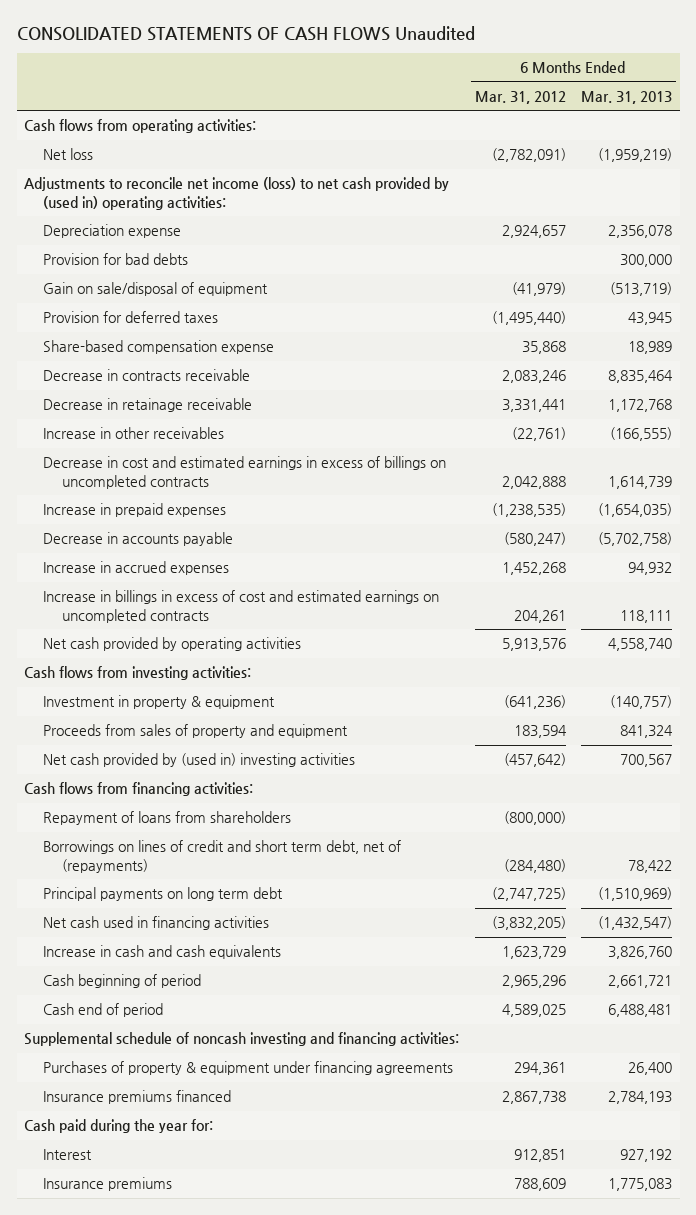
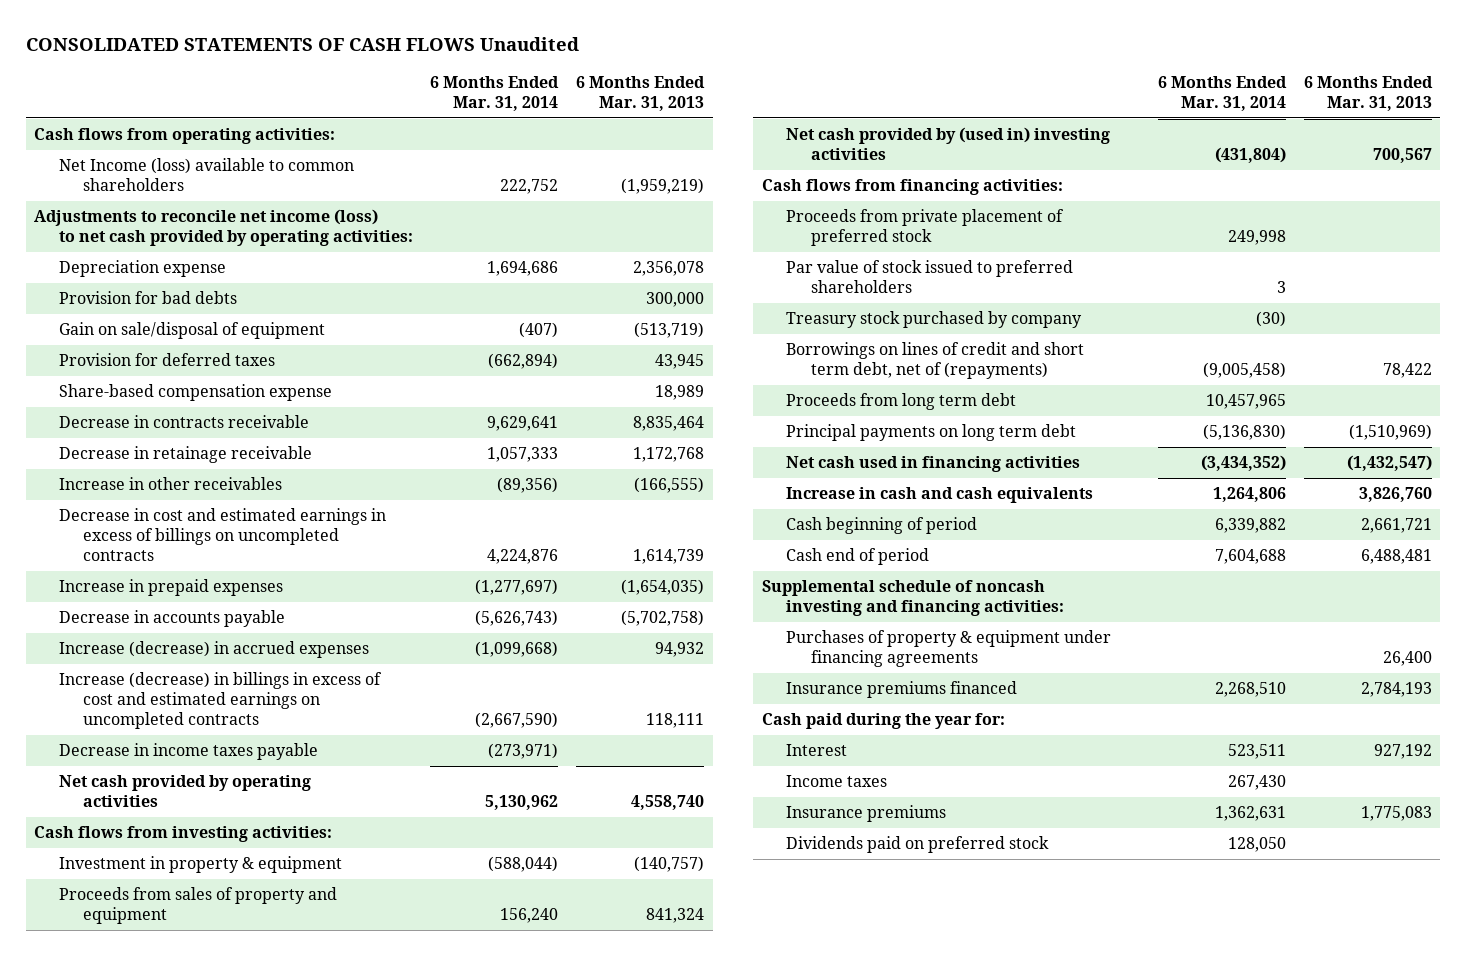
[474,90,566,104] Mar. 31, 2012 -> none
none -> [430,76,560,111] 6 Months Ended Mar. 31, 2014
[43,148,94,161] Net loss -> [58,158,354,192] Net Income (loss) available to common shareholders
[24,177,450,210] Adjustments to reconcile net income (loss) to net cash provided by (used in) operating activities: -> [34,209,413,247] Adjustments to reconcile net income (loss) to net cash provided by operating activities:
[43,561,230,576] Increase in accrued expenses -> [58,641,369,659] Increase (decrease) in accrued expenses
[43,590,440,623] Increase in billings in excess of cost and estimated earnings on uncompleted contracts -> [58,672,382,729] Increase (decrease) in billings in excess of cost and estimated earnings on uncompleted contracts
none -> [58,743,318,761] Decrease in income taxes payable
[43,811,292,826] Repayment of loans from shareholders -> none
none -> [786,209,1065,247] Proceeds from private placement of preferred stock
none -> [786,260,1074,294] Par value of stock issued to preferred shareholders
none -> [786,311,1083,329] Treasury stock purchased by company
none -> [786,393,1017,411] Proceeds from long term debt
none -> [786,775,888,788] Income taxes
none -> [786,836,1050,854] Dividends paid on preferred stock

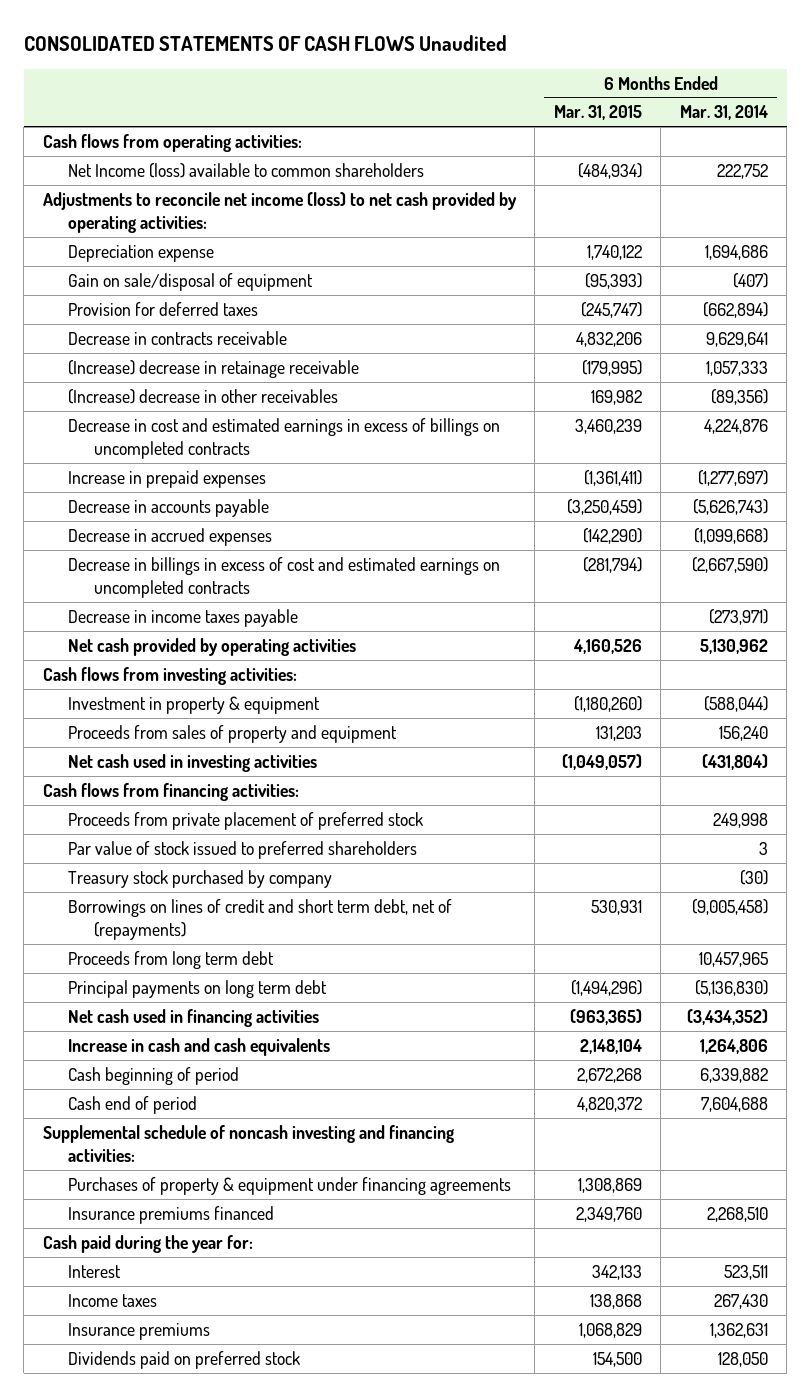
[576,76,706,111] 6 Months Ended Mar. 31, 2013 -> none
none -> [553,105,642,121] Mar. 31, 2015
[58,291,237,305] Provision for bad debts -> none
[58,384,332,402] Share-based compensation expense -> none
[58,446,312,464] Decrease in retainage receivable -> [68,359,360,378] (Increase) decrease in retainage receivable
[58,477,282,491] Increase in other receivables -> [68,388,339,404] (Increase) decrease in other receivables
[58,641,369,659] Increase (decrease) in accrued expenses -> [68,527,273,546] Decrease in accrued expenses
[58,672,382,729] Increase (decrease) in billings in excess of cost and estimated earnings on uncompleted contracts -> [68,556,501,598] Decrease in billings in excess of cost and estimated earnings on uncompleted contracts
[786,127,1111,161] Net cash provided by (used in) investing activities -> [68,753,318,772] Net cash used in investing activities

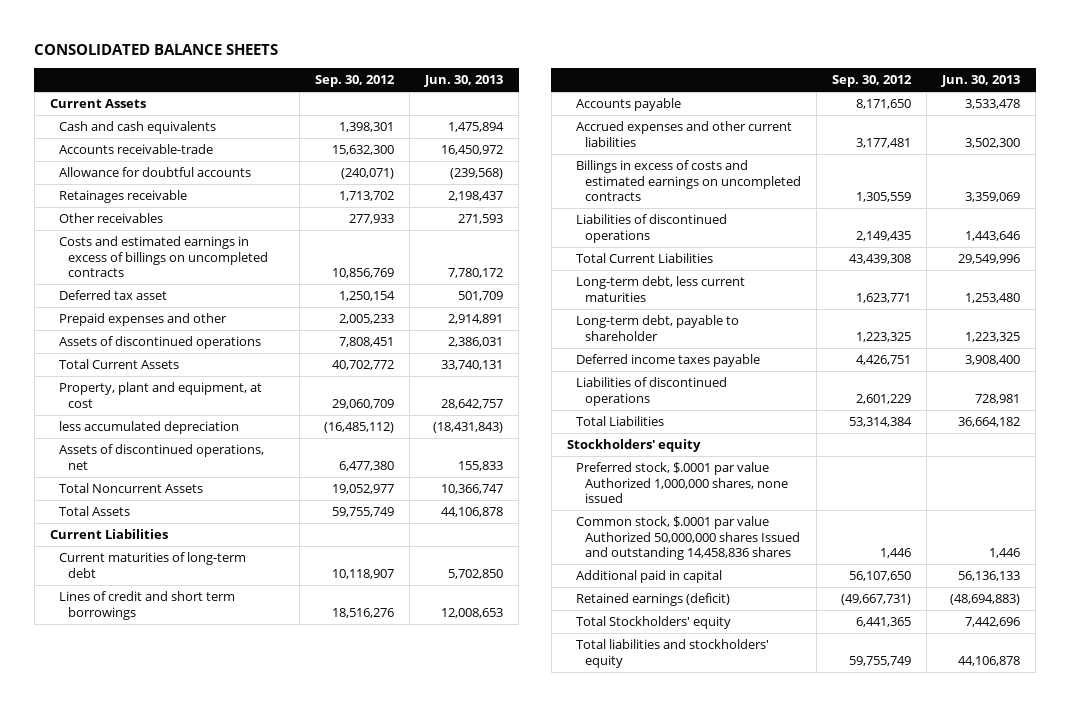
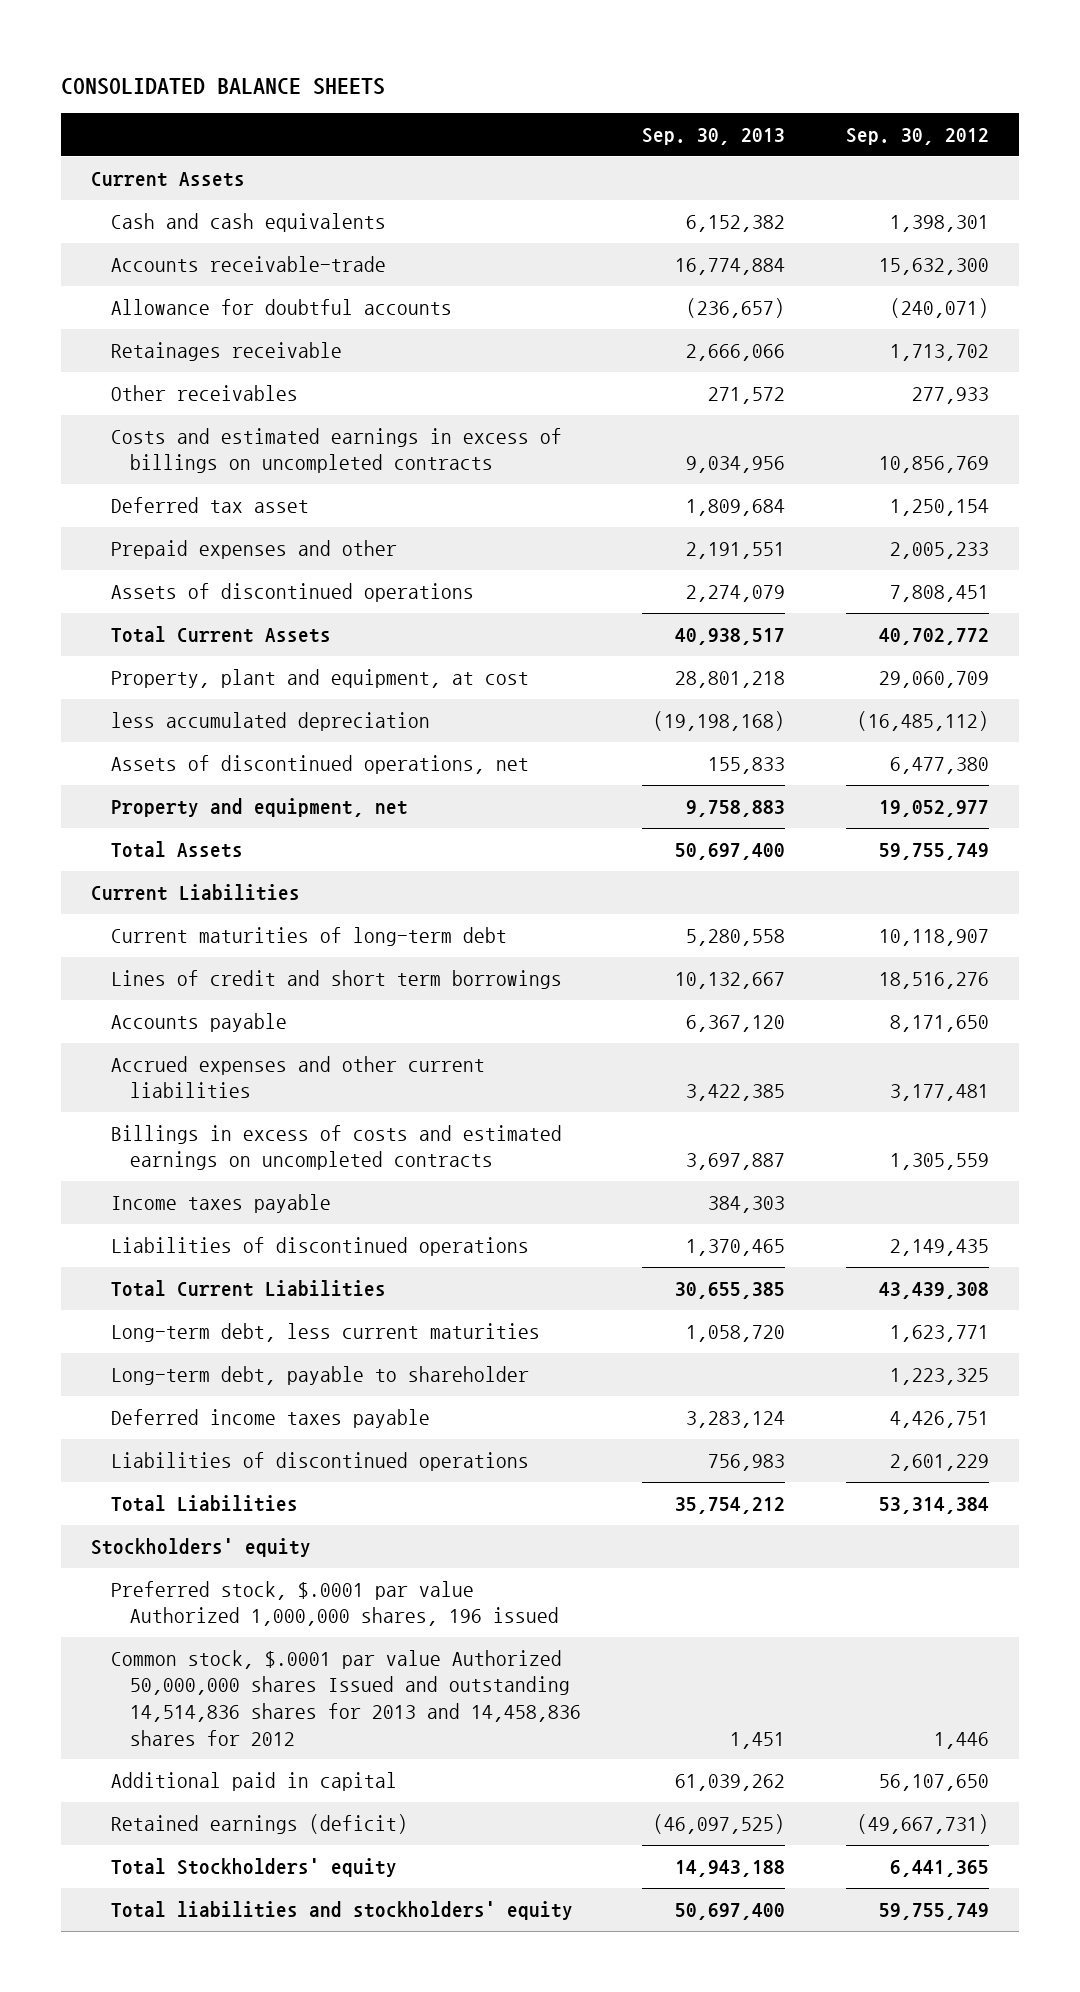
[424,75,504,88] Jun. 30, 2013 -> none
none -> [641,128,785,146] Sep. 30, 2013
[59,483,204,494] Total Noncurrent Assets -> [110,797,408,817] Property and equipment, net
none -> [110,1193,331,1213] Income taxes payable
[576,462,789,503] Preferred stock, $.0001 par value Authorized 1,000,000 shares, none issued -> [110,1580,559,1627] Preferred stock, $.0001 par value Authorized 1,000,000 shares, 196 issued
[576,516,801,560] Common stock, $.0001 par value Authorized 50,000,000 shares Issued and outstanding 14,458,836 shares -> [110,1649,581,1746] Common stock, $.0001 par value Authorized 50,000,000 shares Issued and outstanding 14,514,836 shares for 2013 and 14,458,836 shares for 2012

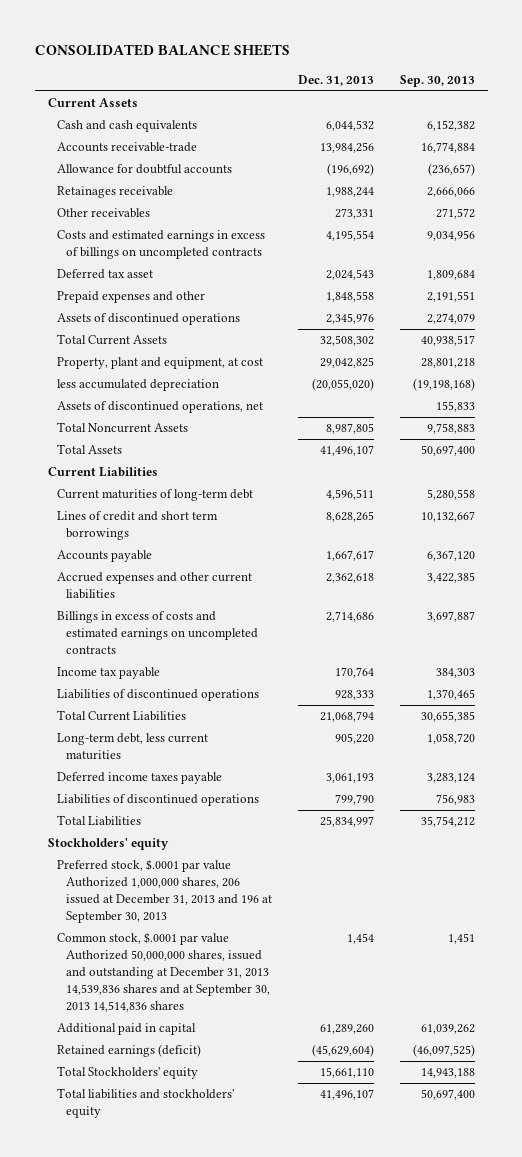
[845,128,989,146] Sep. 30, 2012 -> none
none -> [297,74,374,86] Dec. 31, 2013
[110,797,408,817] Property and equipment, net -> [56,422,188,434] Total Noncurrent Assets
[110,1193,331,1213] Income taxes payable -> [56,667,160,680] Income tax payable
[110,1365,529,1385] Long-term debt, payable to shareholder -> none
[110,1580,559,1627] Preferred stock, $.0001 par value Authorized 1,000,000 shares, 196 issued -> [56,859,273,923] Preferred stock, $.0001 par value Authorized 1,000,000 shares, 206 issued at December 31, 2013 and 196 at September 30, 2013
[110,1649,581,1746] Common stock, $.0001 par value Authorized 50,000,000 shares Issued and outstanding 14,514,836 shares for 2013 and 14,458,836 shares for 2012 -> [56,932,271,1012] Common stock, $.0001 par value Authorized 50,000,000 shares, issued and outstanding at December 31, 2013 14,539,836 shares and at September 30, 2013 14,514,836 shares

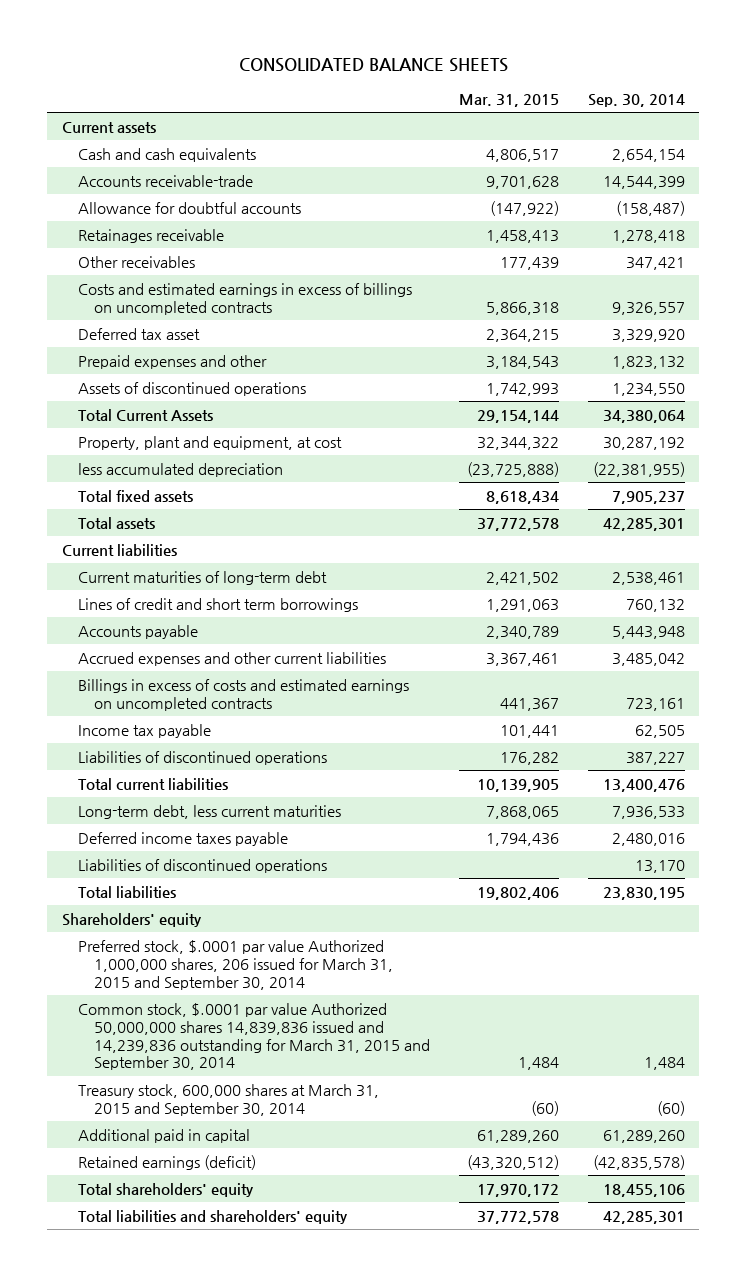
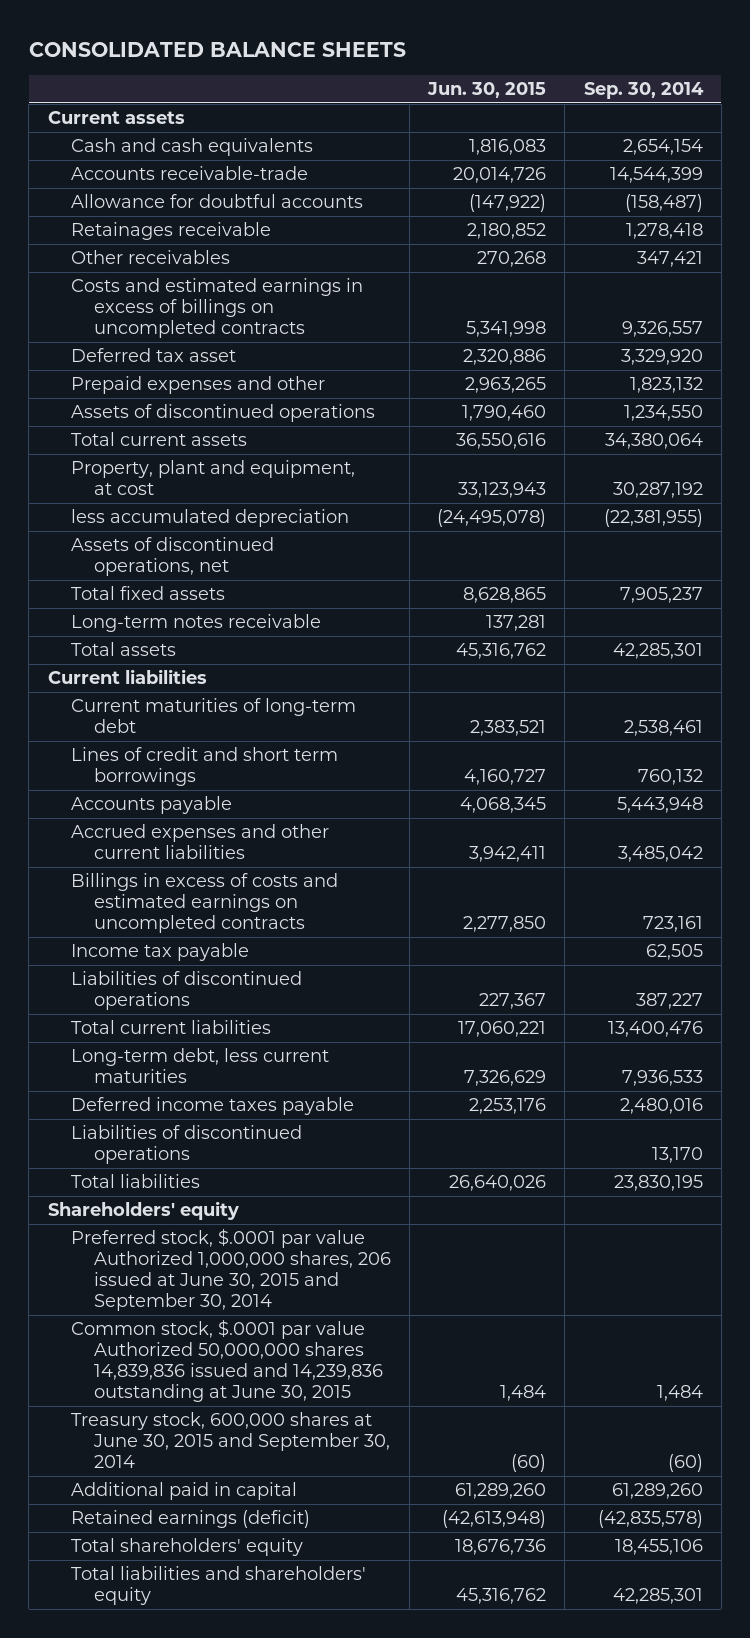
[458,93,559,107] Mar. 31, 2015 -> none
none -> [427,81,547,98] Jun. 30, 2015
[77,408,213,421] Total Current Assets -> [70,432,247,447] Total current assets
none -> [70,537,274,577] Assets of discontinued operations, net
none -> [70,614,321,633] Long-term notes receivable
[77,939,394,990] Preferred stock, $.0001 par value Authorized 1,000,000 shares, 206 issued for March 31, 2015 and September 30, 2014 -> [70,1228,391,1311] Preferred stock, $.0001 par value Authorized 1,000,000 shares, 206 issued at June 30, 2015 and September 30, 2014
[77,1002,431,1071] Common stock, $.0001 par value Authorized 50,000,000 shares 14,839,836 issued and 14,239,836 outstanding for March 31, 2015 and September 30, 2014 -> [70,1319,383,1402] Common stock, $.0001 par value Authorized 50,000,000 shares 14,839,836 issued and 14,239,836 outstanding at June 30, 2015
[77,1083,379,1116] Treasury stock, 600,000 shares at March 31, 2015 and September 30, 2014 -> [70,1412,390,1468] Treasury stock, 600,000 shares at June 30, 2015 and September 30, 2014

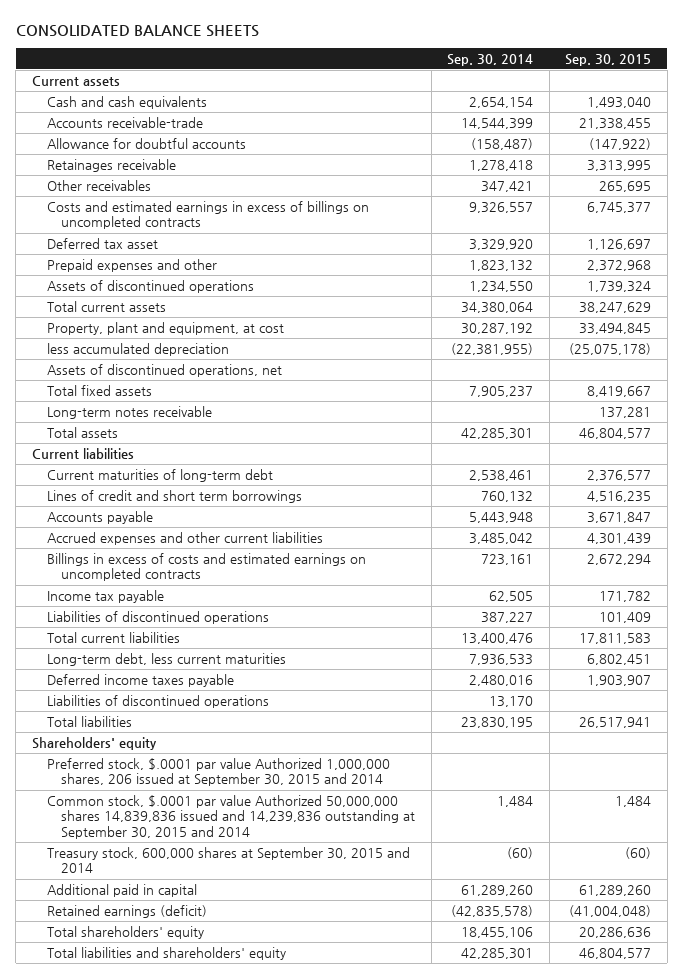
[427,81,547,98] Jun. 30, 2015 -> none
none -> [565,53,652,66] Sep. 30, 2015
[70,1228,391,1311] Preferred stock, $.0001 par value Authorized 1,000,000 shares, 206 issued at June 30, 2015 and September 30, 2014 -> [46,757,390,787] Preferred stock, $.0001 par value Authorized 1,000,000 shares, 206 issued at September 30, 2015 and 2014
[70,1319,383,1402] Common stock, $.0001 par value Authorized 50,000,000 shares 14,839,836 issued and 14,239,836 outstanding at June 30, 2015 -> [46,794,416,839] Common stock, $.0001 par value Authorized 50,000,000 shares 14,839,836 issued and 14,239,836 outstanding at September 30, 2015 and 2014
[70,1412,390,1468] Treasury stock, 600,000 shares at June 30, 2015 and September 30, 2014 -> [46,846,410,874] Treasury stock, 600,000 shares at September 30, 2015 and 2014

